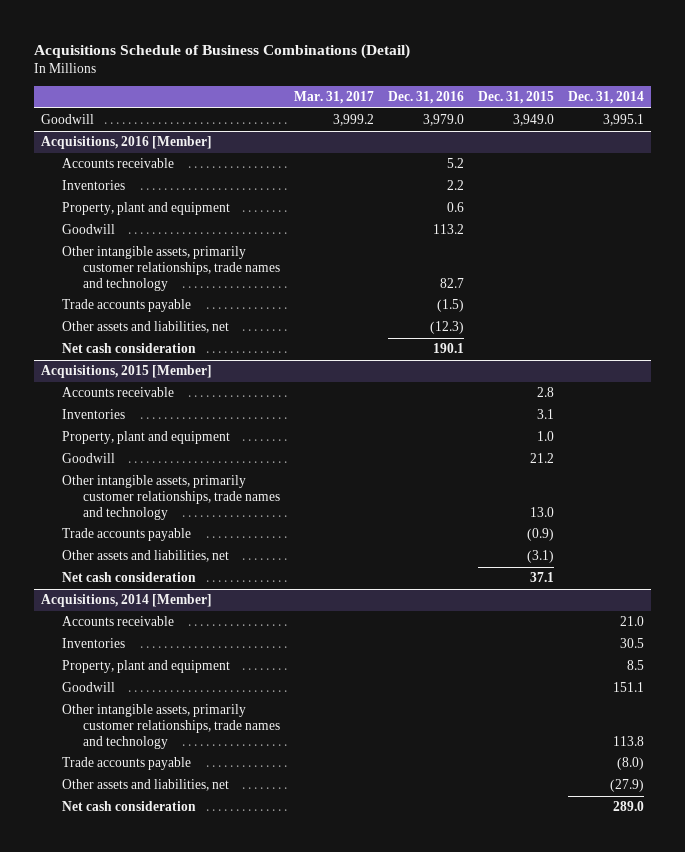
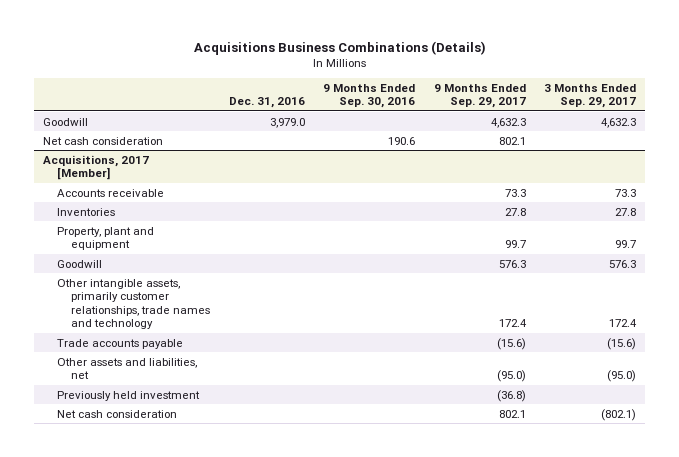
[33,43,410,59] Acquisitions Schedule of Business Combinations (Detail) -> [193,40,486,55] Acquisitions Business Combinations (Details)
[294,91,375,105] Mar. 31, 2017 -> none
[478,91,555,105] Dec. 31, 2015 -> none
[568,91,645,105] Dec. 31, 2014 -> none
none -> [323,83,416,109] 9 Months Ended Sep. 30, 2016
none -> [433,83,526,109] 9 Months Ended Sep. 29, 2017
none -> [543,83,636,109] 3 Months Ended Sep. 29, 2017
[40,136,212,150] Acquisitions, 2016 [Member] -> none
[62,158,175,169] Accounts receivable -> none
[62,180,126,191] Inventories -> none
[62,202,231,216] Property, plant and equipment -> none
[62,224,116,235] Goodwill -> none
[62,246,281,291] Other intangible assets, primarily customer relationships, trade names and technology -> none
[62,299,192,313] Trade accounts payable -> none
[62,321,230,334] Other assets and liabilities, net -> none
[62,343,197,354] Net cash consideration -> none
[40,365,212,379] Acquisitions, 2015 [Member] -> none
[62,387,175,398] Accounts receivable -> none
[62,409,126,420] Inventories -> none
[62,431,231,445] Property, plant and equipment -> none
[62,453,116,464] Goodwill -> none
[62,475,281,520] Other intangible assets, primarily customer relationships, trade names and technology -> none
[62,528,192,542] Trade accounts payable -> none
[62,550,230,563] Other assets and liabilities, net -> none
[62,572,197,583] Net cash consideration -> none
[40,594,212,608] Acquisitions, 2014 [Member] -> none
[62,616,175,627] Accounts receivable -> none
[62,638,126,649] Inventories -> none
[62,660,231,674] Property, plant and equipment -> none
[62,682,116,693] Goodwill -> none
[62,704,281,749] Other intangible assets, primarily customer relationships, trade names and technology -> none
[62,757,192,771] Trade accounts payable -> none
[62,779,230,792] Other assets and liabilities, net -> none
[62,801,197,812] Net cash consideration -> none
none -> [43,136,164,145] Net cash consideration
none -> [43,154,150,181] Acquisitions, 2017 [Member]
none -> [57,188,165,197] Accounts receivable
none -> [57,207,116,216] Inventories
none -> [57,226,155,251] Property, plant and equipment
none -> [57,259,103,268] Goodwill
none -> [57,278,211,330] Other intangible assets, primarily customer relationships, trade names and technology
none -> [57,338,184,349] Trade accounts payable
none -> [57,357,198,380] Other assets and liabilities, net
none -> [57,390,201,401] Previously held investment
none -> [57,409,178,418] Net cash consideration

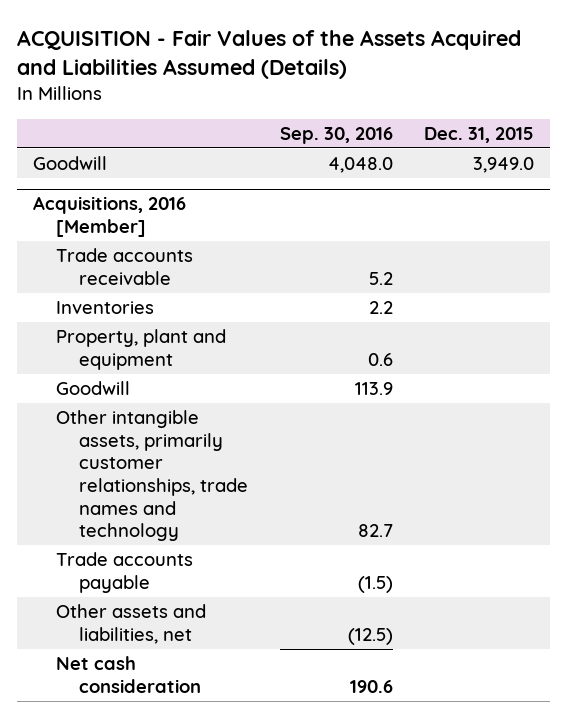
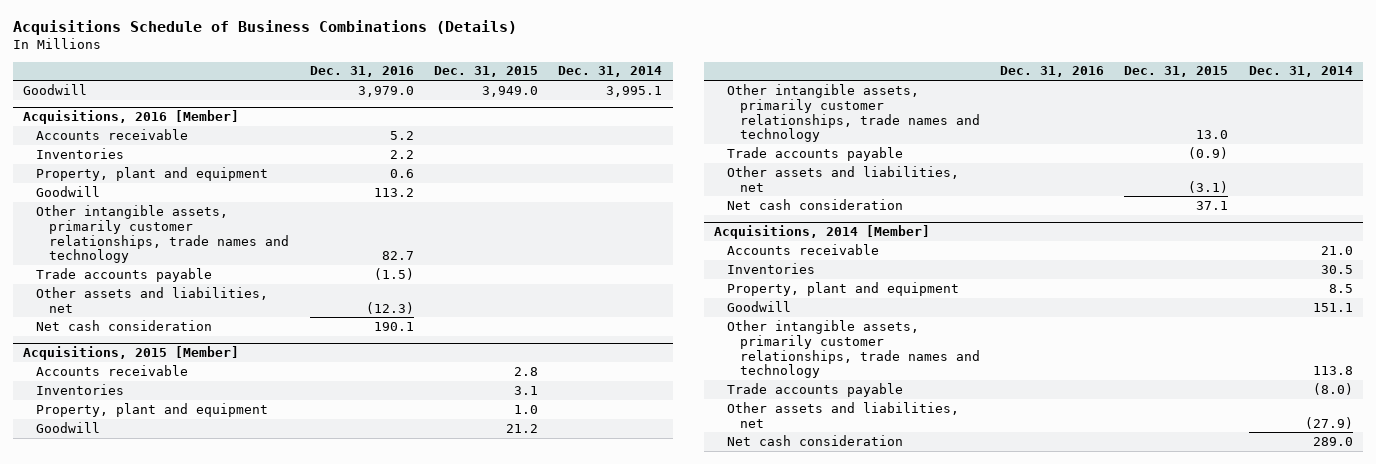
[17,30,522,79] ACQUISITION - Fair Values of the Assets Acquired and Liabilities Assumed (Details) -> [13,20,518,36] Acquisitions Schedule of Business Combinations (Details)
[279,126,393,144] Sep. 30, 2016 -> none
none -> [309,66,414,78] Dec. 31, 2016
none -> [558,66,663,78] Dec. 31, 2014
[56,248,194,285] Trade accounts receivable -> [36,128,189,140] Accounts receivable
none -> [23,346,240,361] Acquisitions, 2015 [Member]
none -> [36,364,189,376] Accounts receivable
none -> [36,383,125,395] Inventories
none -> [36,402,269,417] Property, plant and equipment
none -> [36,421,101,433] Goodwill
none -> [726,83,980,143] Other intangible assets, primarily customer relationships, trade names and technology
none -> [726,146,903,161] Trade accounts payable
none -> [726,165,959,192] Other assets and liabilities, net
none -> [726,198,903,210] Net cash consideration
none -> [713,225,930,240] Acquisitions, 2014 [Member]
none -> [726,243,879,255] Accounts receivable
none -> [726,262,815,274] Inventories
none -> [726,281,959,296] Property, plant and equipment
none -> [726,300,791,312] Goodwill
none -> [726,319,980,379] Other intangible assets, primarily customer relationships, trade names and technology
none -> [726,382,903,397] Trade accounts payable
none -> [726,401,959,428] Other assets and liabilities, net
none -> [726,434,903,446] Net cash consideration

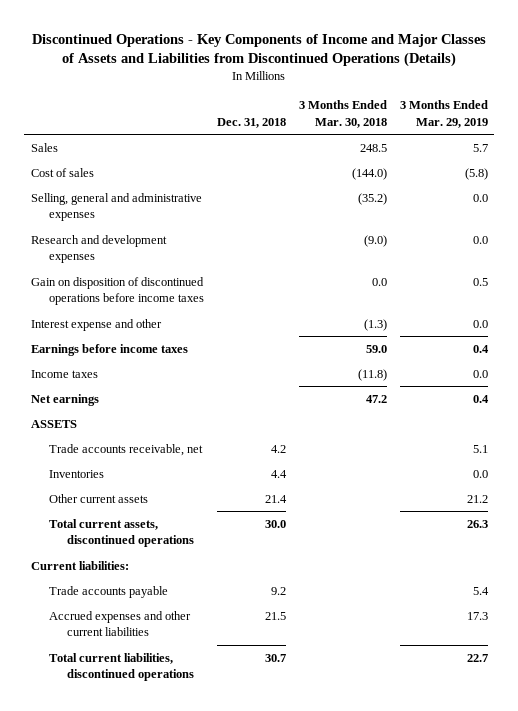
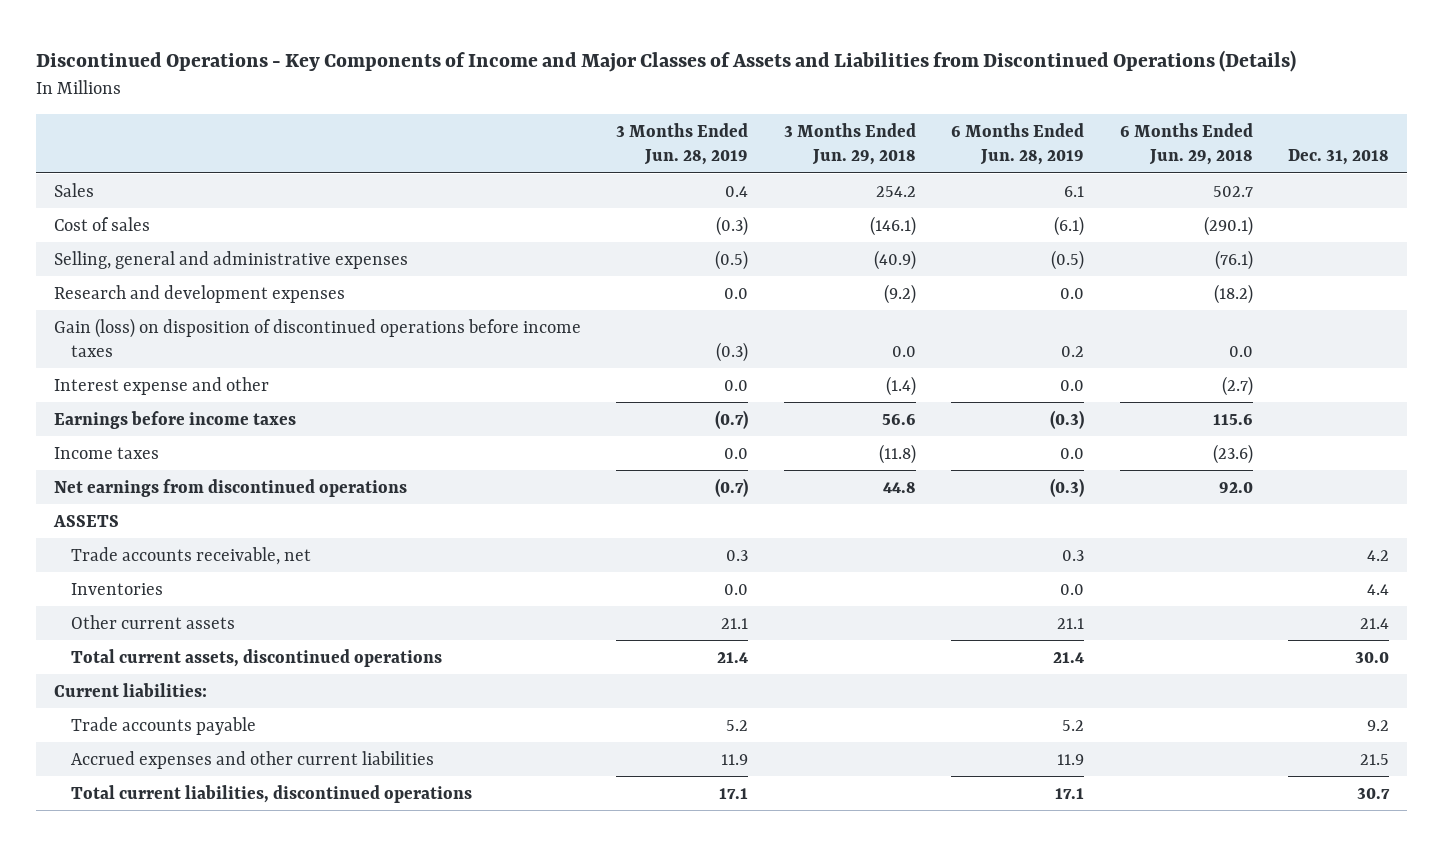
[298,100,387,128] 3 Months Ended Mar. 30, 2018 -> none
[399,100,488,128] 3 Months Ended Mar. 29, 2019 -> none
none -> [616,123,749,166] 3 Months Ended Jun. 28, 2019
none -> [783,123,916,166] 3 Months Ended Jun. 29, 2018
none -> [951,123,1085,166] 6 Months Ended Jun. 28, 2019
none -> [1119,123,1253,166] 6 Months Ended Jun. 29, 2018
[30,276,204,305] Gain on disposition of discontinued operations before income taxes -> [53,317,581,357] Gain (loss) on disposition of discontinued operations before income taxes
[30,393,99,406] Net earnings -> [53,478,407,497] Net earnings from discontinued operations

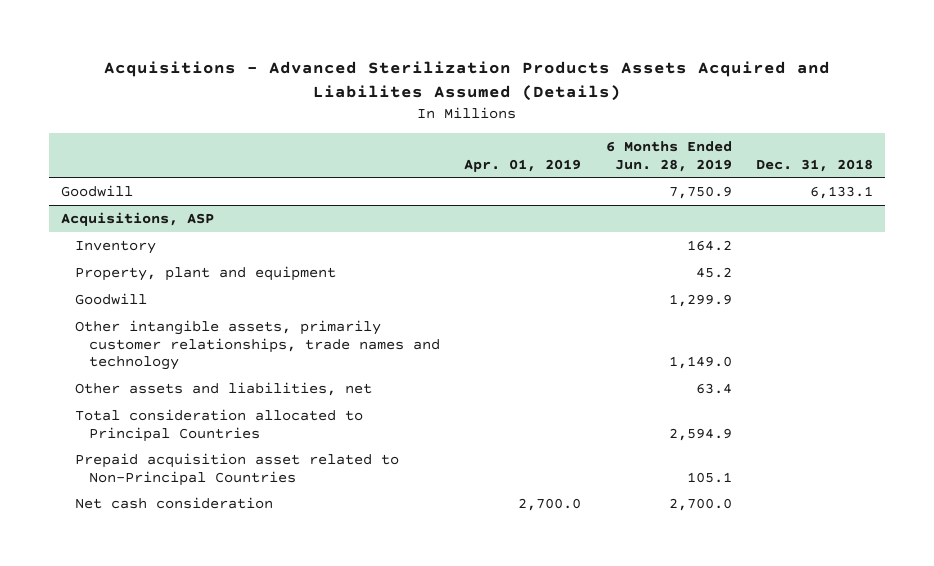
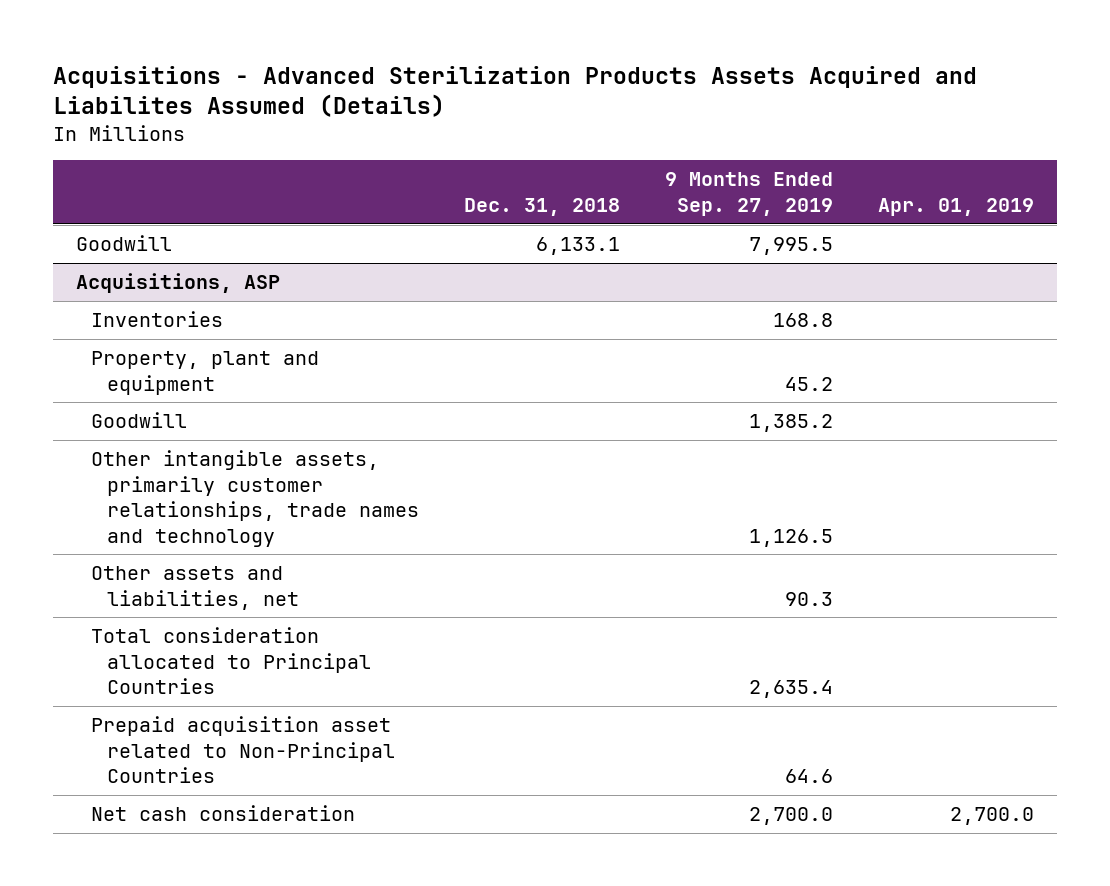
[605,140,732,172] 6 Months Ended Jun. 28, 2019 -> none
none -> [665,172,834,216] 9 Months Ended Sep. 27, 2019
[74,239,156,254] Inventory -> [91,310,224,327] Inventories

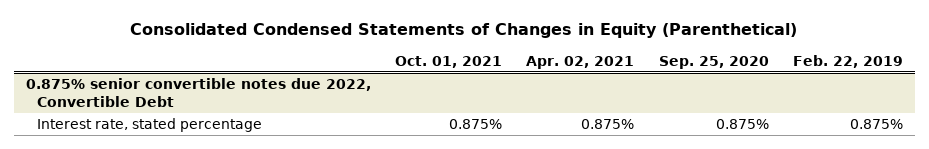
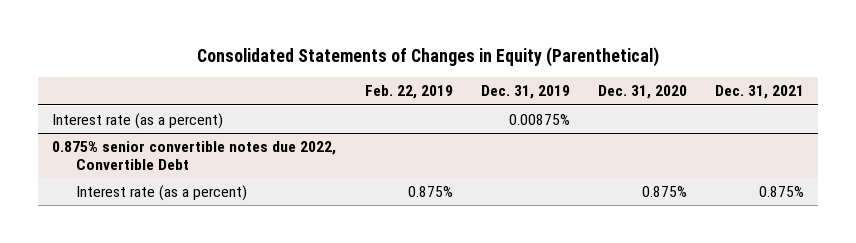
[130,23,798,39] Consolidated Condensed Statements of Changes in Equity (Parenthetical) -> [197,47,660,68] Consolidated Statements of Changes in Equity (Parenthetical)
[395,55,503,68] Oct. 01, 2021 -> none
[526,55,635,69] Apr. 02, 2021 -> none
[658,55,769,69] Sep. 25, 2020 -> none
none -> [480,85,570,100] Dec. 31, 2019
none -> [597,85,687,100] Dec. 31, 2020
none -> [714,85,804,100] Dec. 31, 2021
none -> [52,112,224,129] Interest rate (as a percent)
[36,118,262,133] Interest rate, stated percentage -> [75,184,247,201] Interest rate (as a percent)

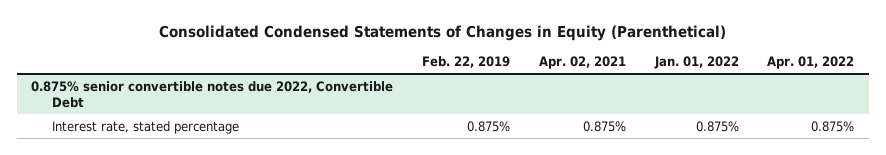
[197,47,660,68] Consolidated Statements of Changes in Equity (Parenthetical) -> [158,24,726,41] Consolidated Condensed Statements of Changes in Equity (Parenthetical)
[480,85,570,100] Dec. 31, 2019 -> none
[597,85,687,100] Dec. 31, 2020 -> none
[714,85,804,100] Dec. 31, 2021 -> none
none -> [538,56,626,70] Apr. 02, 2021
none -> [653,56,739,70] Jan. 01, 2022
none -> [767,56,855,70] Apr. 01, 2022
[52,112,224,129] Interest rate (as a percent) -> none
[75,184,247,201] Interest rate (as a percent) -> [51,120,239,134] Interest rate, stated percentage

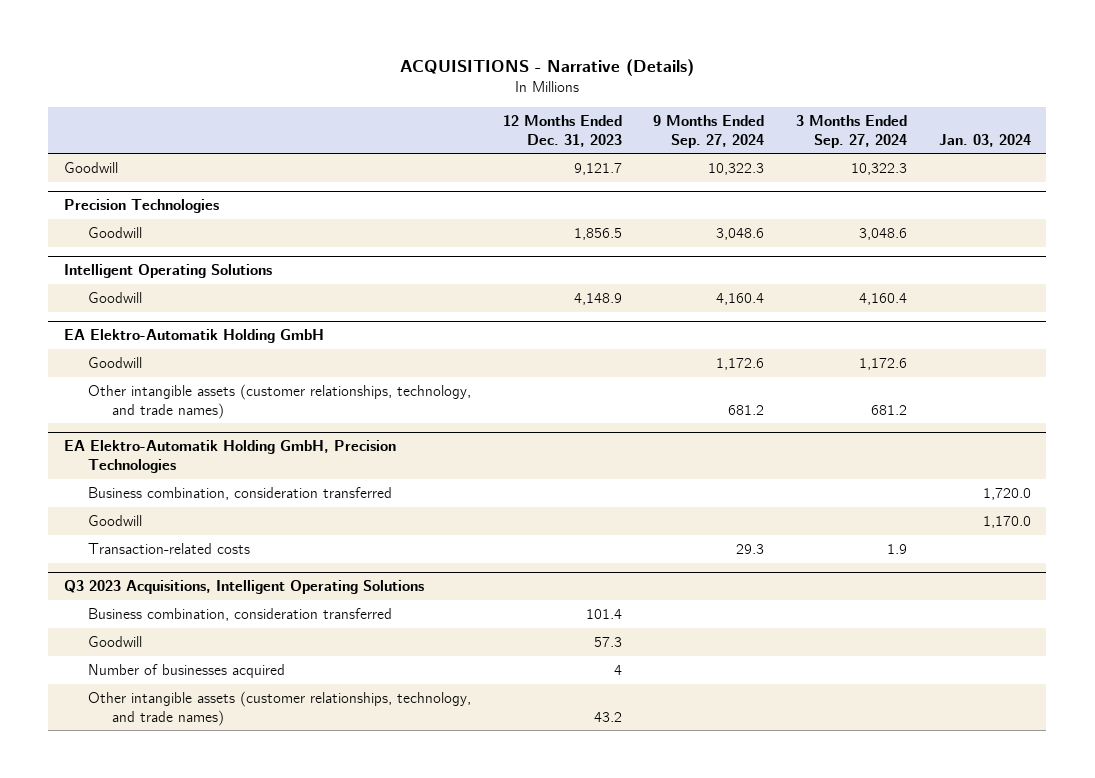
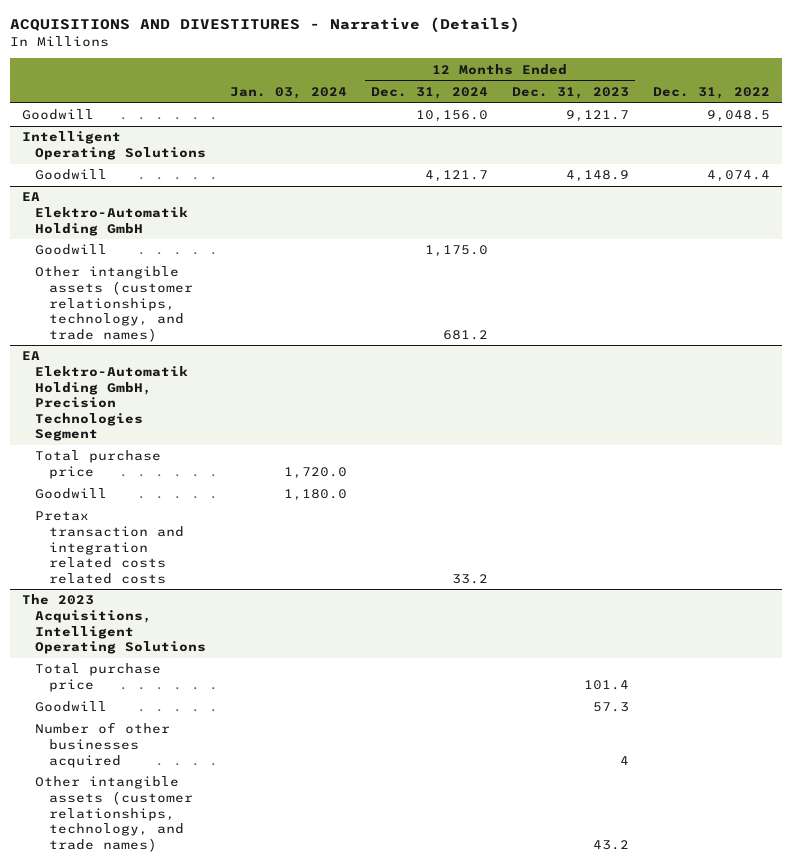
[400,58,695,76] ACQUISITIONS - Narrative (Details) -> [10,17,521,34] ACQUISITIONS AND DIVESTITURES - Narrative (Details)
[653,114,765,148] 9 Months Ended Sep. 27, 2024 -> none
[795,114,907,148] 3 Months Ended Sep. 27, 2024 -> none
none -> [371,87,489,100] Dec. 31, 2024
none -> [653,87,771,100] Dec. 31, 2022
[64,199,220,214] Precision Technologies -> none
[88,227,143,239] Goodwill -> none
[64,440,397,473] EA Elektro-Automatik Holding GmbH, Precision Technologies -> [22,351,189,442] EA Elektro-Automatik Holding GmbH, Precision Technologies Segment
[88,487,393,501] Business combination, consideration transferred -> [35,450,162,480] Total purchase price
[982,516,1031,529] 1,170.0 -> [284,489,348,502] 1,180.0
[88,543,251,555] Transaction-related costs -> [35,511,184,584] Pretax transaction and integration related costs related costs
[64,580,425,595] Q3 2023 Acquisitions, Intelligent Operating Solutions -> [22,594,207,655] The 2023 Acquisitions, Intelligent Operating Solutions
[88,608,393,622] Business combination, consideration transferred -> [35,663,162,693] Total purchase price
[88,664,286,679] Number of businesses acquired -> [35,722,171,768] Number of other businesses acquired

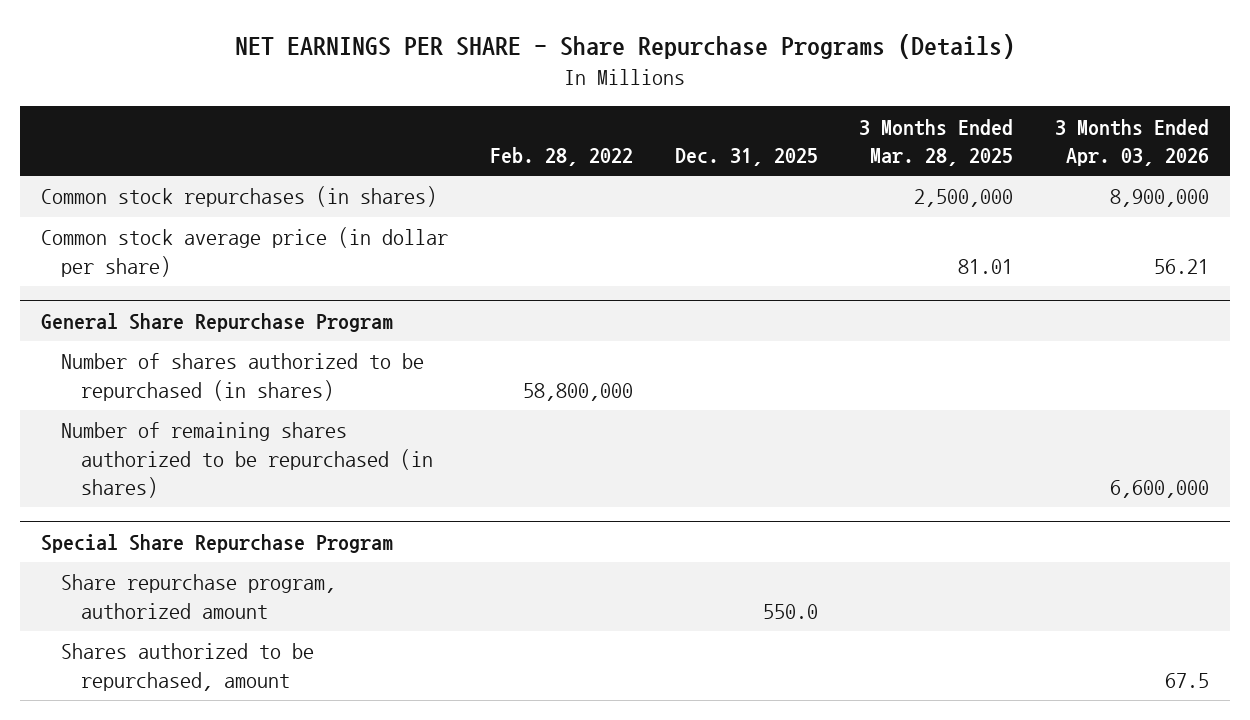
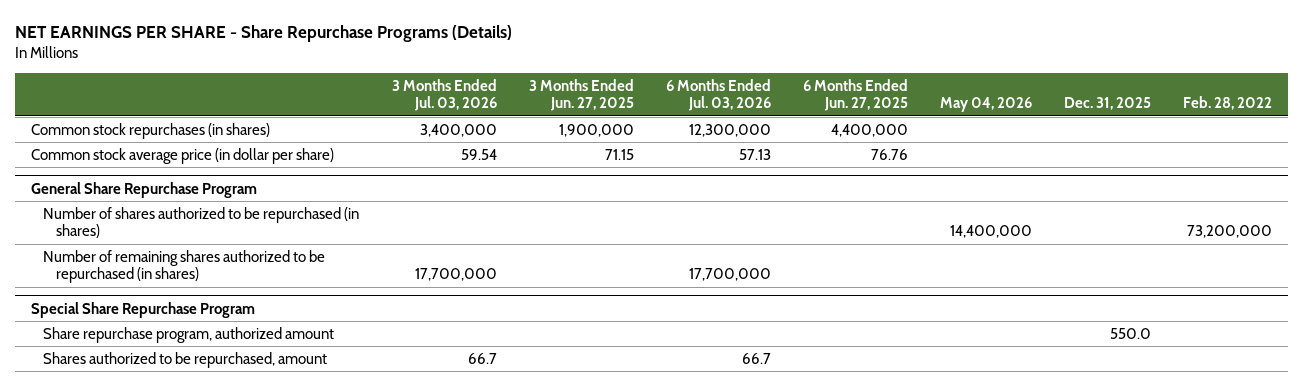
[859,118,1014,166] 3 Months Ended Mar. 28, 2025 -> none
[1055,118,1210,166] 3 Months Ended Apr. 03, 2026 -> none
none -> [391,78,497,112] 3 Months Ended Jul. 03, 2026
none -> [528,78,634,112] 3 Months Ended Jun. 27, 2025
none -> [665,78,771,112] 6 Months Ended Jul. 03, 2026
none -> [802,78,908,112] 6 Months Ended Jun. 27, 2025
none -> [939,97,1032,113] May 04, 2026
[522,382,633,401] 58,800,000 -> [1187,225,1273,239] 73,200,000

